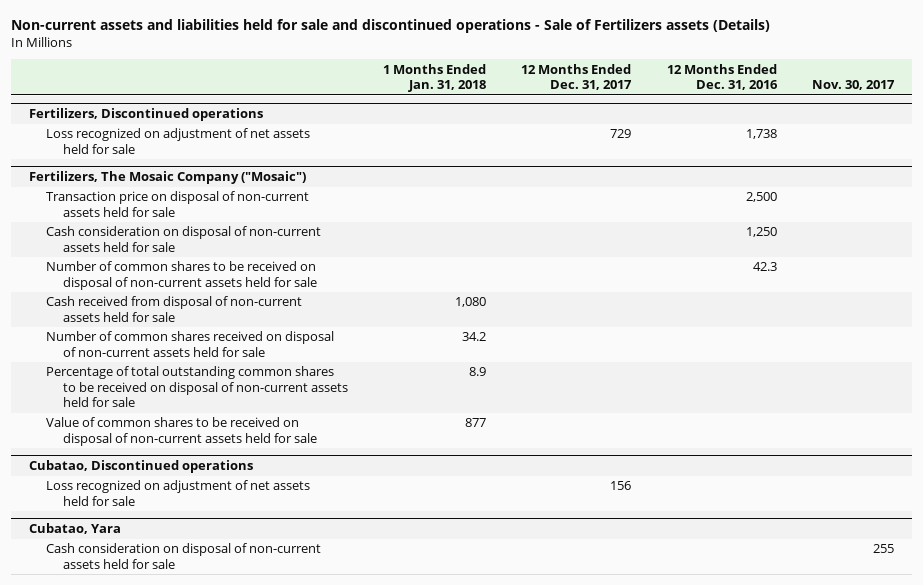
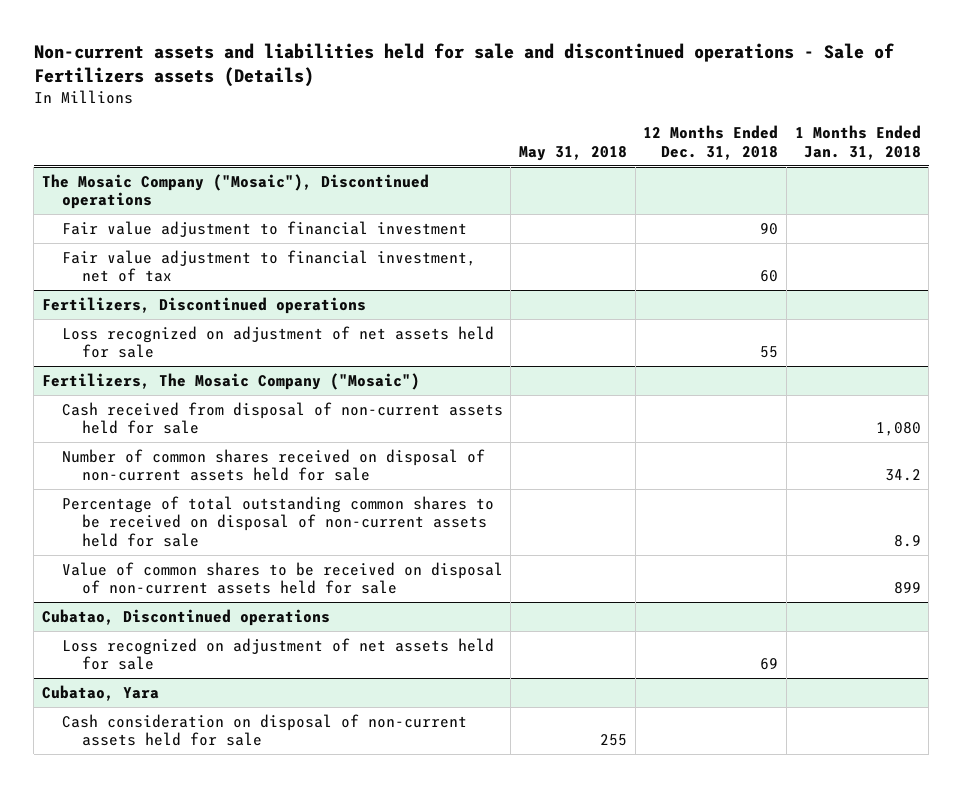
[521,63,633,91] 12 Months Ended Dec. 31, 2017 -> none
[666,63,778,91] 12 Months Ended Dec. 31, 2016 -> none
[812,80,896,91] Nov. 30, 2017 -> none
none -> [519,145,628,161] May 31, 2018
none -> [643,125,779,160] 12 Months Ended Dec. 31, 2018
none -> [41,173,429,210] The Mosaic Company ("Mosaic"), Discontinued operations
none -> [61,220,467,237] Fair value adjustment to financial investment
none -> [61,249,476,283] Fair value adjustment to financial investment, net of tax
[45,191,309,217] Transaction price on disposal of non-current assets held for sale -> none
[45,226,321,252] Cash consideration on disposal of non-current assets held for sale -> none
[45,261,317,290] Number of common shares to be received on disposal of non-current assets held for sale -> none
[465,418,487,428] 877 -> [893,582,921,595] 899

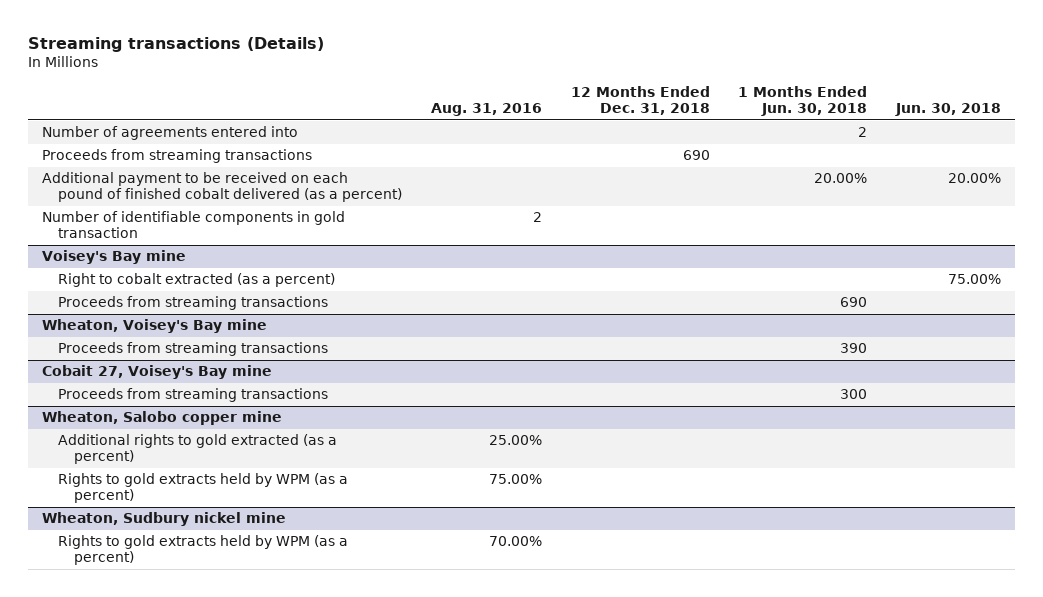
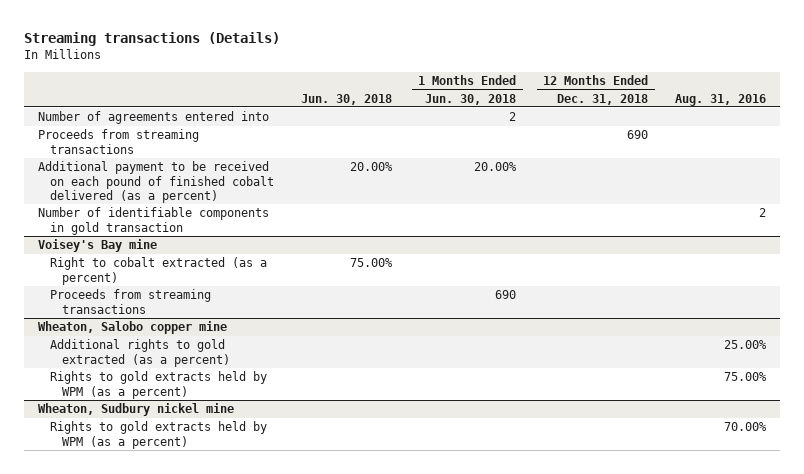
[42,319,268,334] Wheaton, Voisey's Bay mine -> none
[58,342,329,357] Proceeds from streaming transactions -> none
[42,365,273,380] Cobait 27, Voisey's Bay mine -> none
[58,388,329,403] Proceeds from streaming transactions -> none

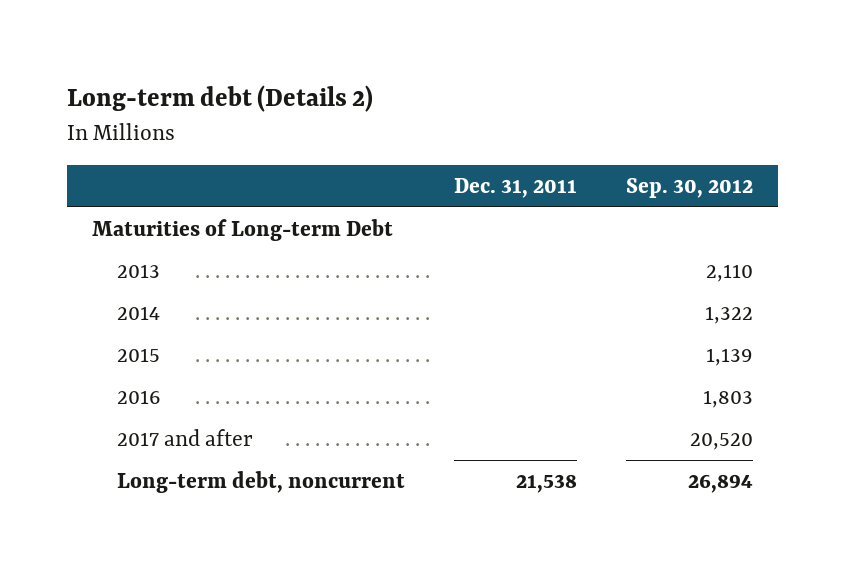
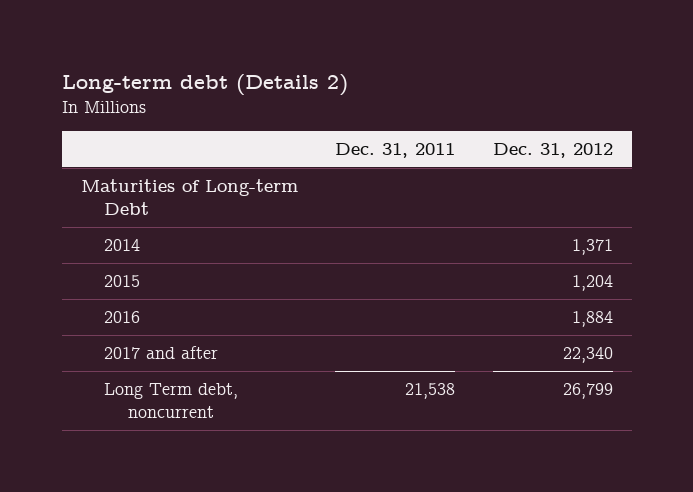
[626,177,754,198] Sep. 30, 2012 -> none
none -> [492,142,613,158] Dec. 31, 2012
[116,264,160,279] 2013 -> none
[116,471,405,494] Long-term debt, noncurrent -> [104,383,239,418] Long Term debt, noncurrent

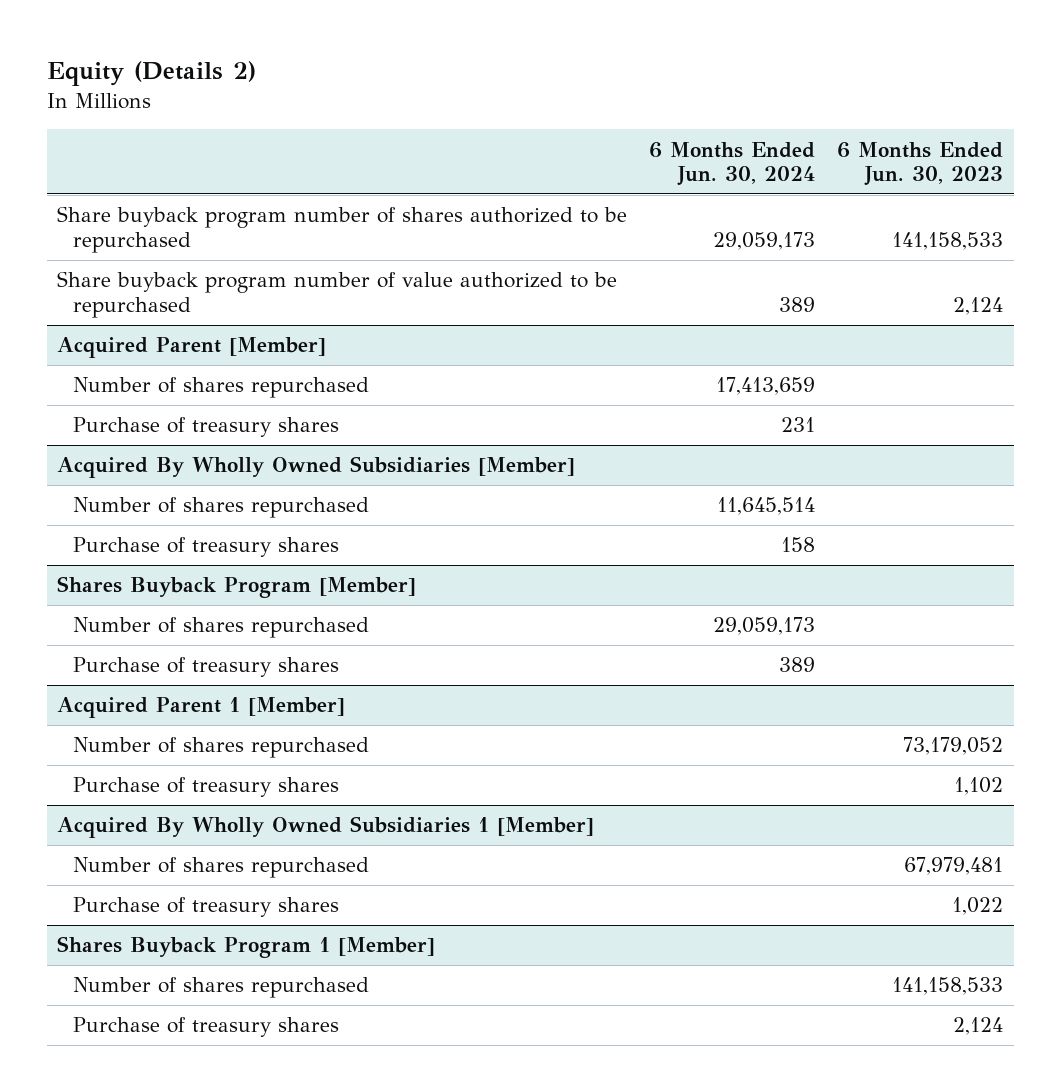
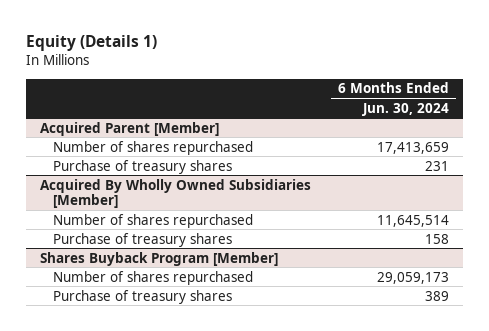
[46,61,256,87] Equity (Details 2) -> [26,35,158,52] Equity (Details 1)
[837,141,1004,187] 6 Months Ended Jun. 30, 2023 -> none
[57,206,628,253] Share buyback program number of shares authorized to be repurchased -> none
[57,271,618,318] Share buyback program number of value authorized to be repurchased -> none
[57,697,346,719] Acquired Parent 1 [Member] -> none
[72,737,369,759] Number of shares repurchased -> none
[72,777,339,798] Purchase of treasury shares -> none
[57,816,595,839] Acquired By Wholly Owned Subsidiaries 1 [Member] -> none
[72,857,369,879] Number of shares repurchased -> none
[72,897,339,918] Purchase of treasury shares -> none
[57,936,436,959] Shares Buyback Program 1 [Member] -> none
[72,977,369,999] Number of shares repurchased -> none
[72,1017,339,1038] Purchase of treasury shares -> none

